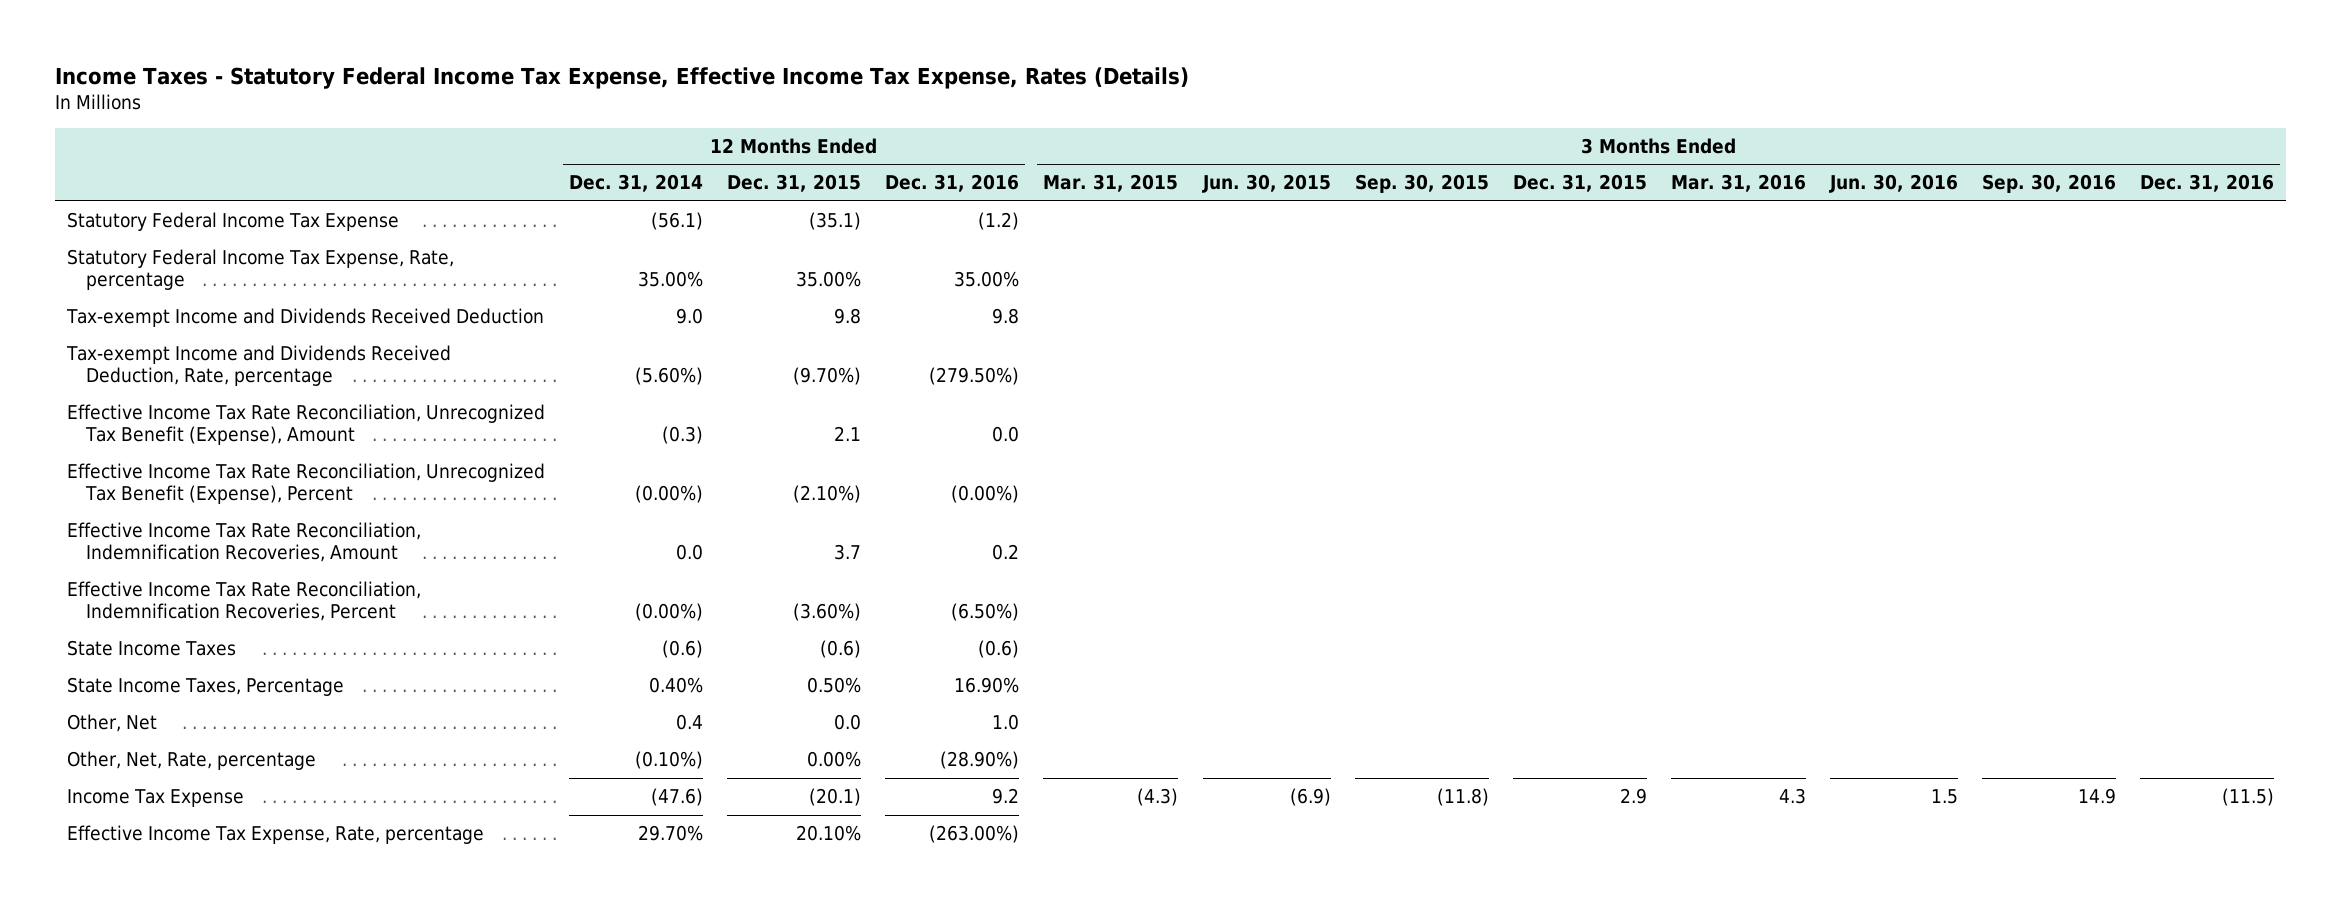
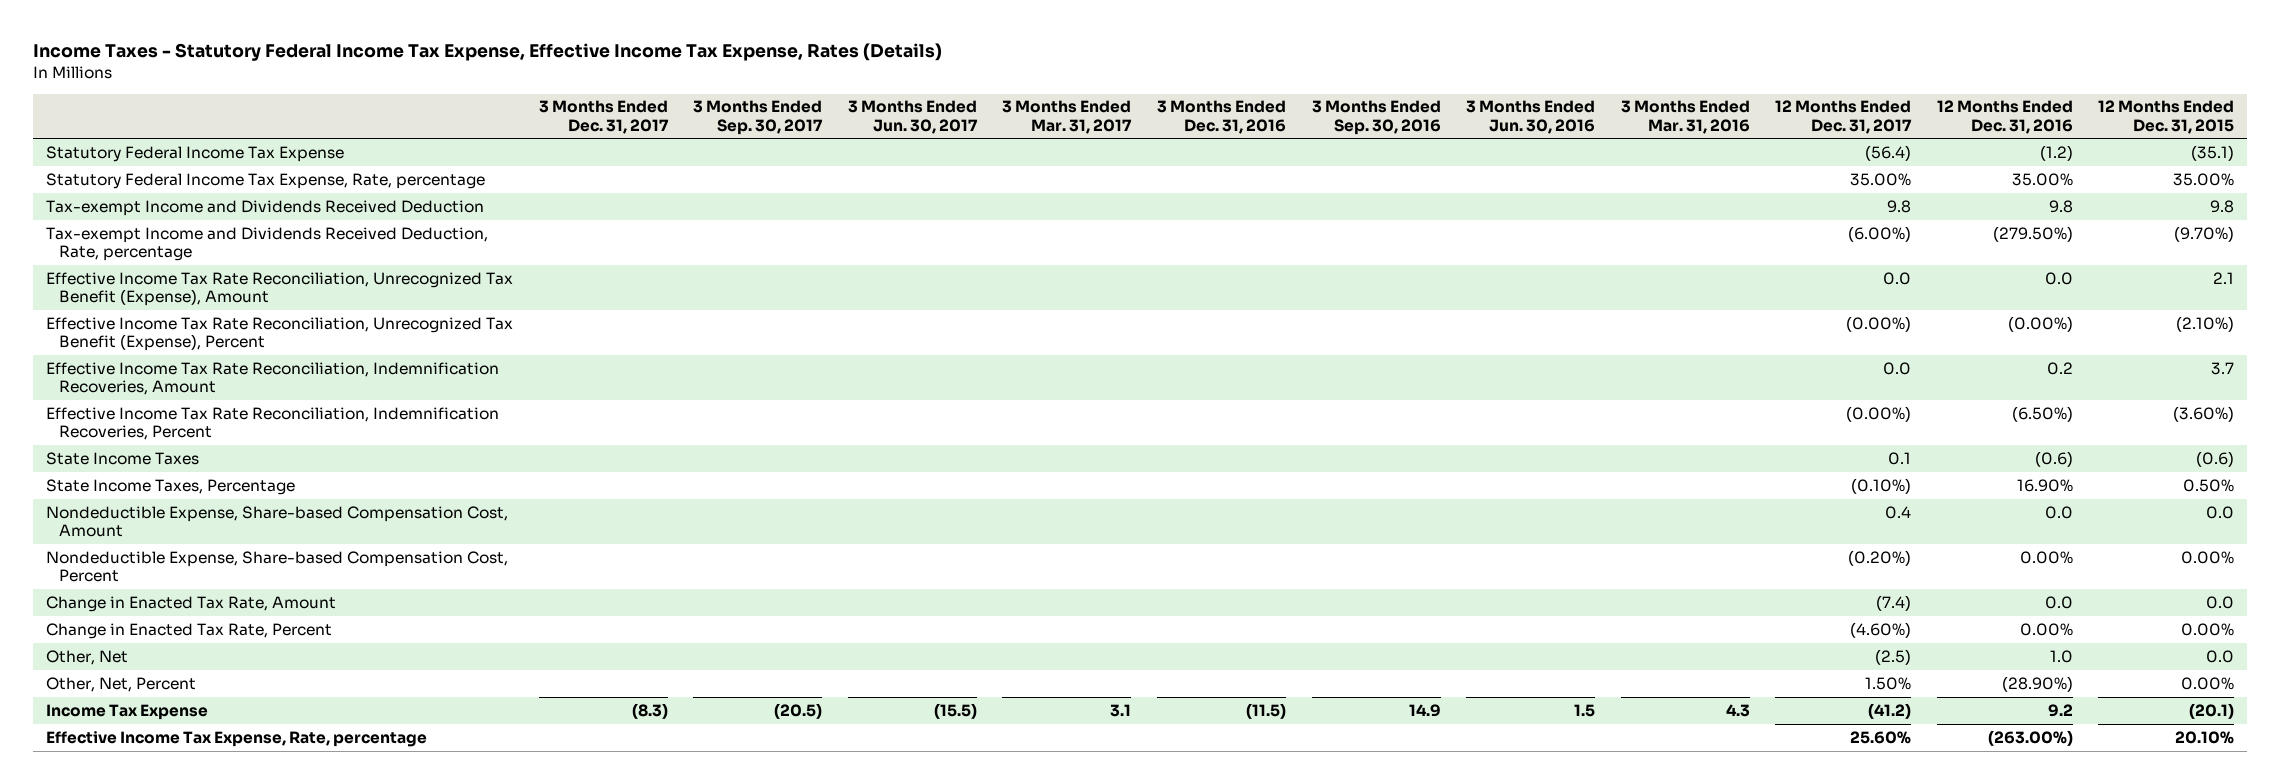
[569,174,704,193] Dec. 31, 2014 -> none
[1043,174,1179,193] Mar. 31, 2015 -> none
[1201,174,1331,194] Jun. 30, 2015 -> none
[1354,174,1489,194] Sep. 30, 2015 -> none
[1512,174,1647,193] Dec. 31, 2015 -> none
none -> [538,100,669,134] 3 Months Ended Dec. 31, 2017
none -> [693,100,824,135] 3 Months Ended Sep. 30, 2017
none -> [847,100,978,134] 3 Months Ended Jun. 30, 2017
none -> [1002,100,1133,134] 3 Months Ended Mar. 31, 2017
none -> [1775,100,1913,134] 12 Months Ended Dec. 31, 2017
none -> [46,505,509,538] Nondeductible Expense, Share-based Compensation Cost, Amount
none -> [46,550,509,583] Nondeductible Expense, Share-based Compensation Cost, Percent
none -> [46,595,337,612] Change in Enacted Tax Rate, Amount
none -> [46,622,333,639] Change in Enacted Tax Rate, Percent
[67,751,317,771] Other, Net, Rate, percentage -> [46,676,197,692] Other, Net, Percent

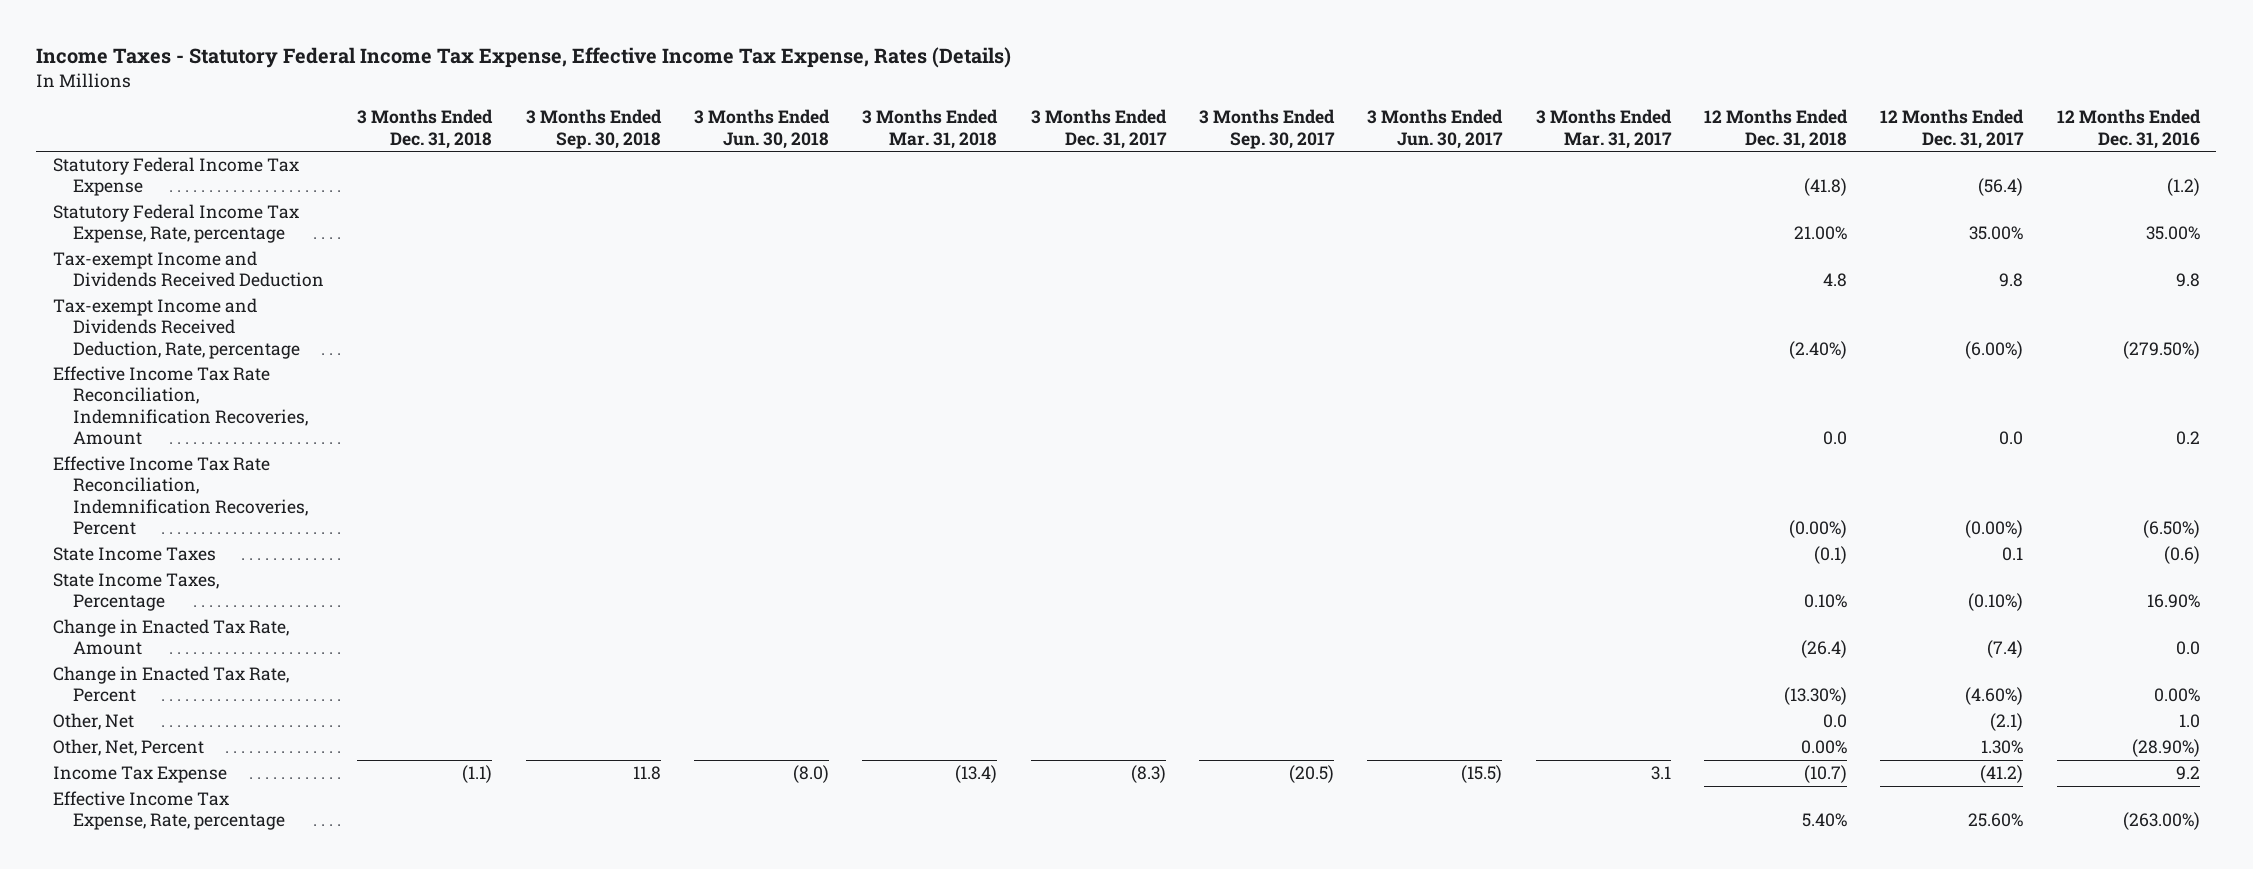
[1157,100,1287,134] 3 Months Ended Dec. 31, 2016 -> none
[1311,100,1441,135] 3 Months Ended Sep. 30, 2016 -> none
[1466,100,1596,134] 3 Months Ended Jun. 30, 2016 -> none
[1620,100,1750,134] 3 Months Ended Mar. 31, 2016 -> none
[2098,100,2235,134] 12 Months Ended Dec. 31, 2015 -> none
none -> [357,109,494,149] 3 Months Ended Dec. 31, 2018
none -> [525,109,662,149] 3 Months Ended Sep. 30, 2018
none -> [694,109,831,149] 3 Months Ended Jun. 30, 2018
none -> [862,109,999,149] 3 Months Ended Mar. 31, 2018
none -> [1704,109,1849,149] 12 Months Ended Dec. 31, 2018
[46,271,514,307] Effective Income Tax Rate Reconciliation, Unrecognized Tax Benefit (Expense), Amount -> none
[46,316,514,352] Effective Income Tax Rate Reconciliation, Unrecognized Tax Benefit (Expense), Percent -> none
[46,505,509,538] Nondeductible Expense, Share-based Compensation Cost, Amount -> none
[46,550,509,583] Nondeductible Expense, Share-based Compensation Cost, Percent -> none
[1875,648,1912,665] (2.5) -> [1990,713,2024,732] (2.1)
[1865,676,1912,690] 1.50% -> [1981,740,2024,755] 1.30%

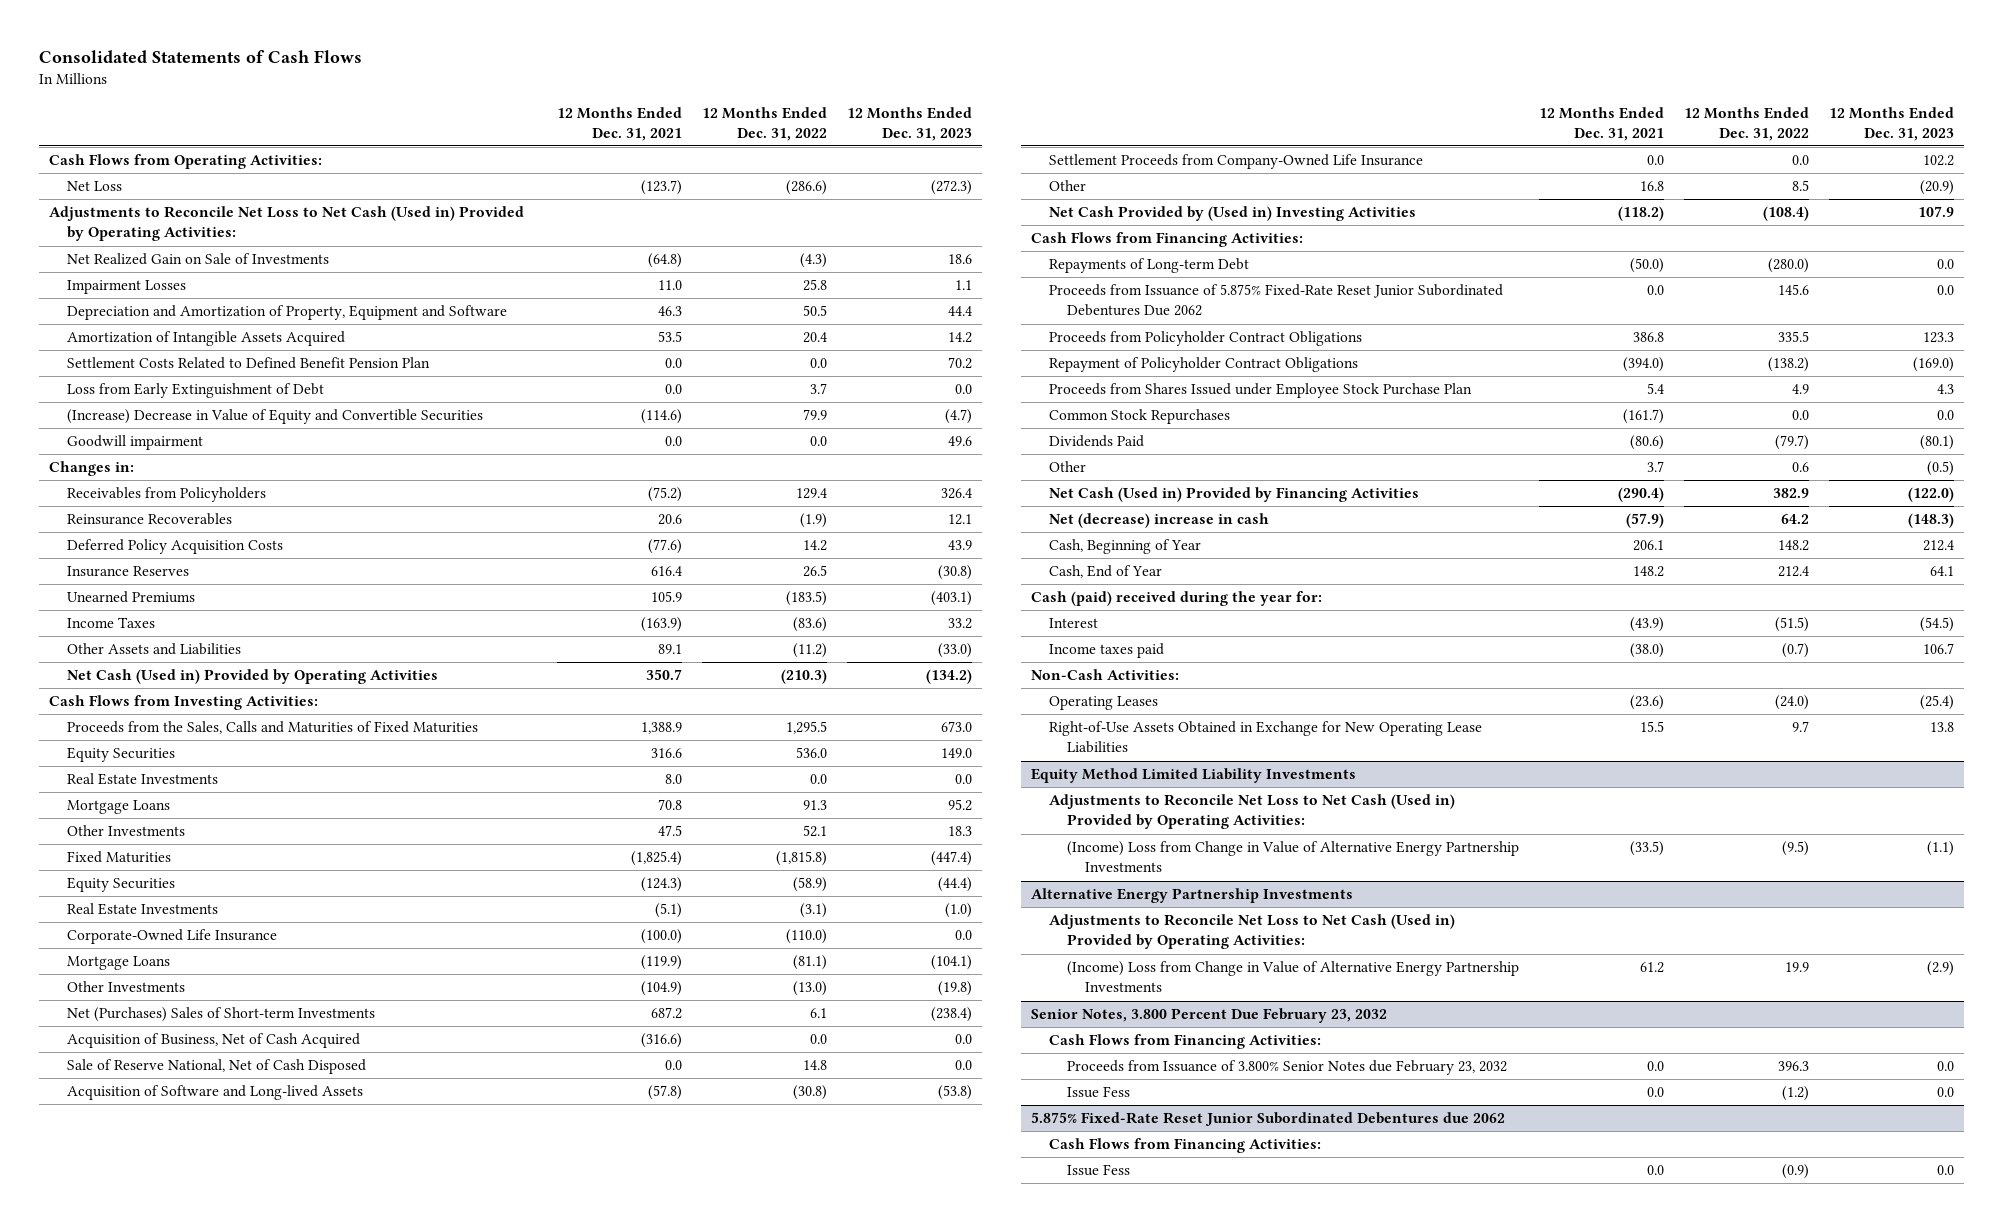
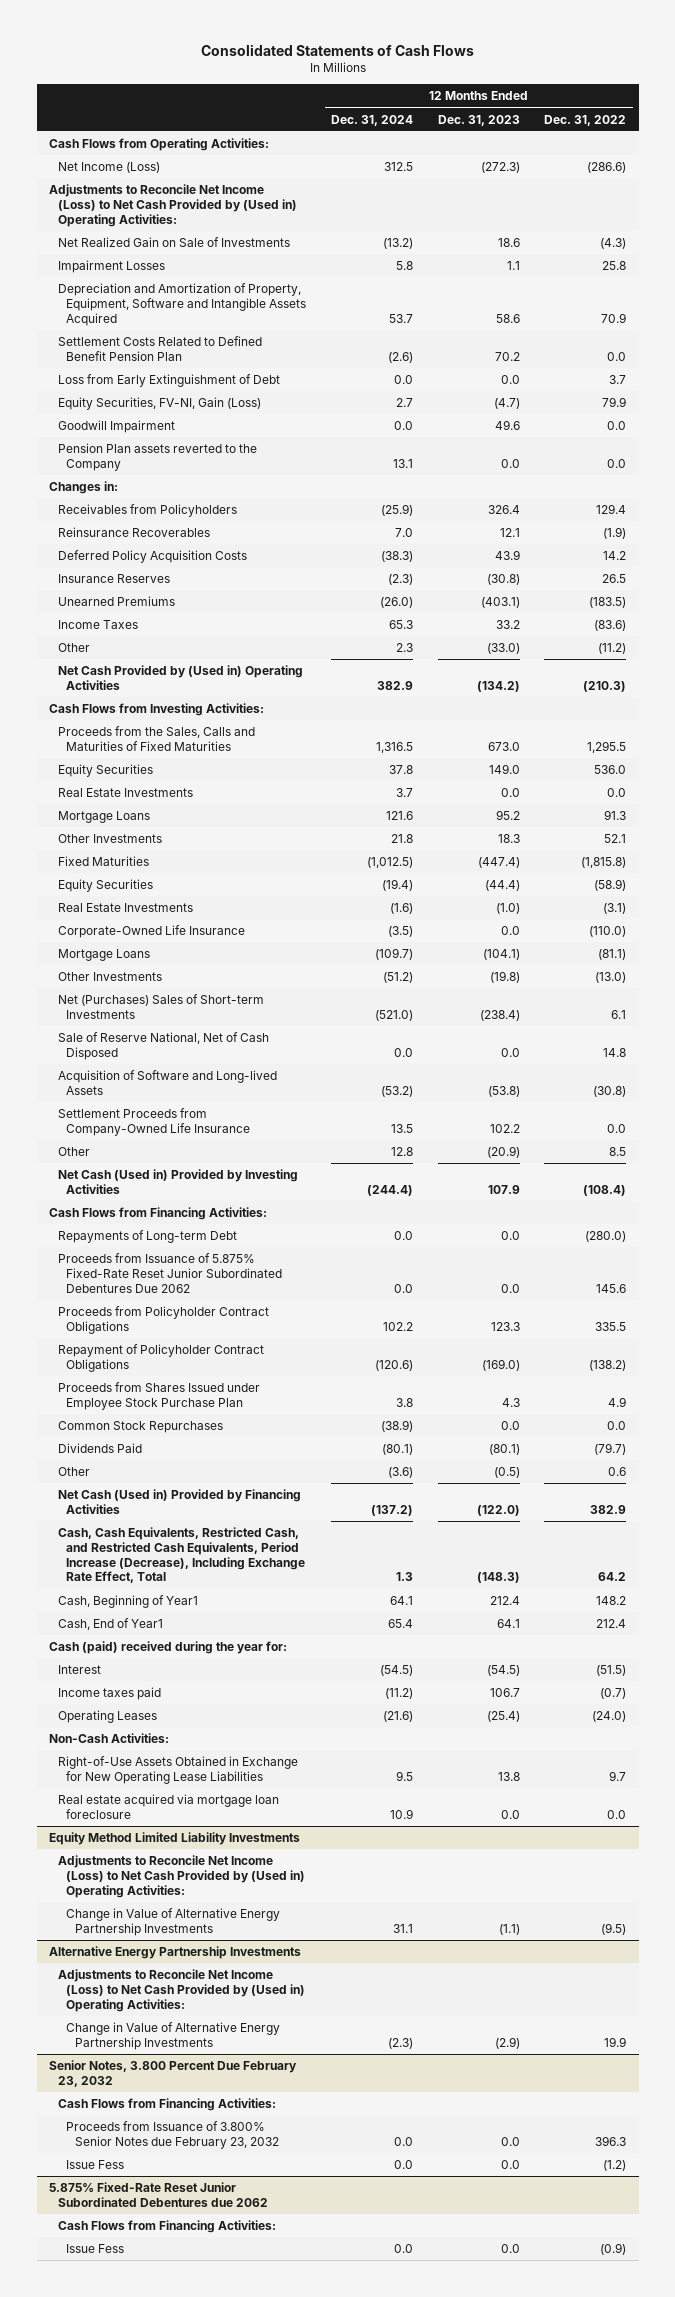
[556,106,682,141] 12 Months Ended Dec. 31, 2021 -> none
none -> [330,114,413,126] Dec. 31, 2024
[66,181,122,192] Net Loss -> [57,162,160,174] Net Income (Loss)
[48,206,524,242] Adjustments to Reconcile Net Loss to Net Cash (Used in) Provided by Operating Activities: -> [48,184,297,227] Adjustments to Reconcile Net Income (Loss) to Net Cash Provided by (Used in) Operating Activities:
[66,331,345,347] Amortization of Intangible Assets Acquired -> none
[66,305,507,321] Depreciation and Amortization of Property, Equipment and Software -> [57,283,307,326] Depreciation and Amortization of Property, Equipment, Software and Intangible Assets Acquired
[802,305,827,317] 50.5 -> [601,312,627,323] 70.9
[947,306,972,317] 44.4 -> [495,313,520,323] 58.6
[66,409,483,425] (Increase) Decrease in Value of Equity and Convertible Securities -> [57,397,261,411] Equity Securities, FV-NI, Gain (Loss)
[66,435,203,451] Goodwill impairment -> [57,420,175,434] Goodwill Impairment
none -> [57,443,257,471] Pension Plan assets reverted to the Company
[66,643,241,656] Other Assets and Liabilities -> [57,643,90,653] Other
[66,669,438,685] Net Cash (Used in) Provided by Operating Activities -> [57,665,303,690] Net Cash Provided by (Used in) Operating Activities
[66,1033,360,1049] Acquisition of Business, Net of Cash Acquired -> none
[1048,206,1416,222] Net Cash Provided by (Used in) Investing Activities -> [57,1169,298,1194] Net Cash (Used in) Provided by Investing Activities
[1048,513,1269,529] Net (decrease) increase in cash -> [57,1527,306,1584] Cash, Cash Equivalents, Restricted Cash, and Restricted Cash Equivalents, Period Increase (Decrease), Including Exchange Rate Effect, Total
[1048,539,1201,555] Cash, Beginning of Year -> [57,1595,198,1609] Cash, Beginning of Year1
[1048,565,1162,579] Cash, End of Year -> [57,1618,163,1631] Cash, End of Year1
[1030,669,1179,681] Non-Cash Activities: -> [48,1733,169,1744] Non-Cash Activities:
none -> [57,1794,279,1819] Real estate acquired via mortgage loan foreclosure
[1048,794,1455,830] Adjustments to Reconcile Net Loss to Net Cash (Used in) Provided by Operating Activities: -> [57,1855,306,1898] Adjustments to Reconcile Net Income (Loss) to Net Cash Provided by (Used in) Operating Activities:
[1066,841,1519,873] (Income) Loss from Change in Value of Alternative Energy Partnership Investments -> [66,1908,281,1936] Change in Value of Alternative Energy Partnership Investments
[1048,914,1455,950] Adjustments to Reconcile Net Loss to Net Cash (Used in) Provided by Operating Activities: -> [57,1969,306,2012] Adjustments to Reconcile Net Income (Loss) to Net Cash Provided by (Used in) Operating Activities:
[1066,961,1519,993] (Income) Loss from Change in Value of Alternative Energy Partnership Investments -> [66,2022,281,2050] Change in Value of Alternative Energy Partnership Investments

